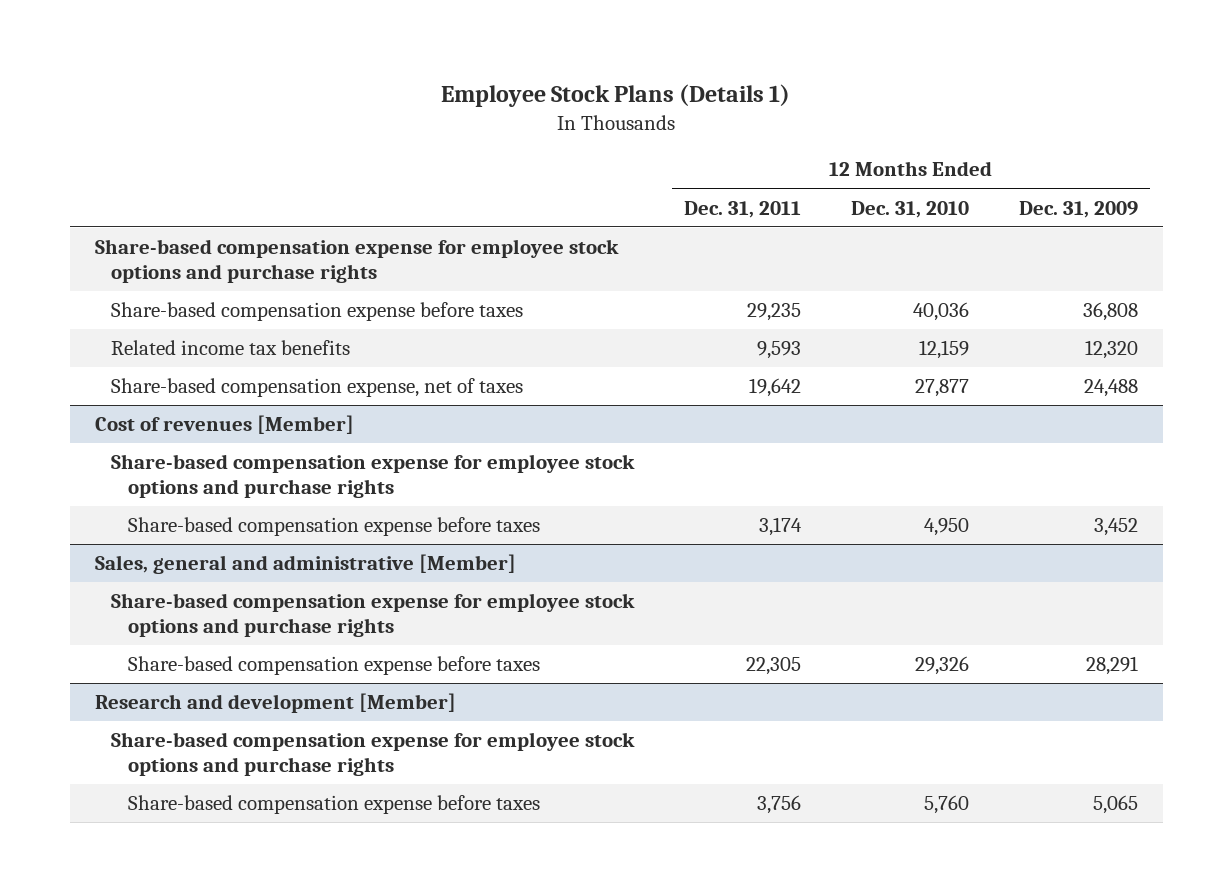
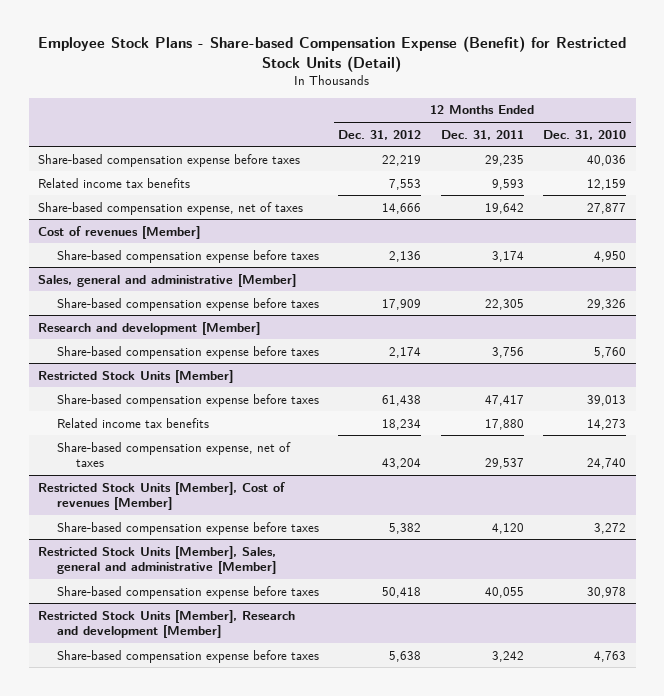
[441,83,791,107] Employee Stock Plans (Details 1) -> [38,36,627,73] Employee Stock Plans - Share-based Compensation Expense (Benefit) for Restricted Stock Units (Detail)
[1018,200,1138,218] Dec. 31, 2009 -> none
none -> [338,129,422,140] Dec. 31, 2012
[94,239,619,284] Share-based compensation expense for employee stock options and purchase rights -> none
[111,454,636,499] Share-based compensation expense for employee stock options and purchase rights -> none
[111,593,636,638] Share-based compensation expense for employee stock options and purchase rights -> none
[111,732,636,777] Share-based compensation expense for employee stock options and purchase rights -> none
none -> [38,369,234,383] Restricted Stock Units [Member]
none -> [57,393,320,407] Share-based compensation expense before taxes
none -> [57,417,210,428] Related income tax benefits
none -> [57,441,292,468] Share-based compensation expense, net of taxes
none -> [38,481,286,511] Restricted Stock Units [Member], Cost of revenues [Member]
none -> [57,521,320,535] Share-based compensation expense before taxes
none -> [38,545,277,575] Restricted Stock Units [Member], Sales, general and administrative [Member]
none -> [57,585,320,599] Share-based compensation expense before taxes
none -> [38,609,296,639] Restricted Stock Units [Member], Research and development [Member]
none -> [57,649,320,663] Share-based compensation expense before taxes

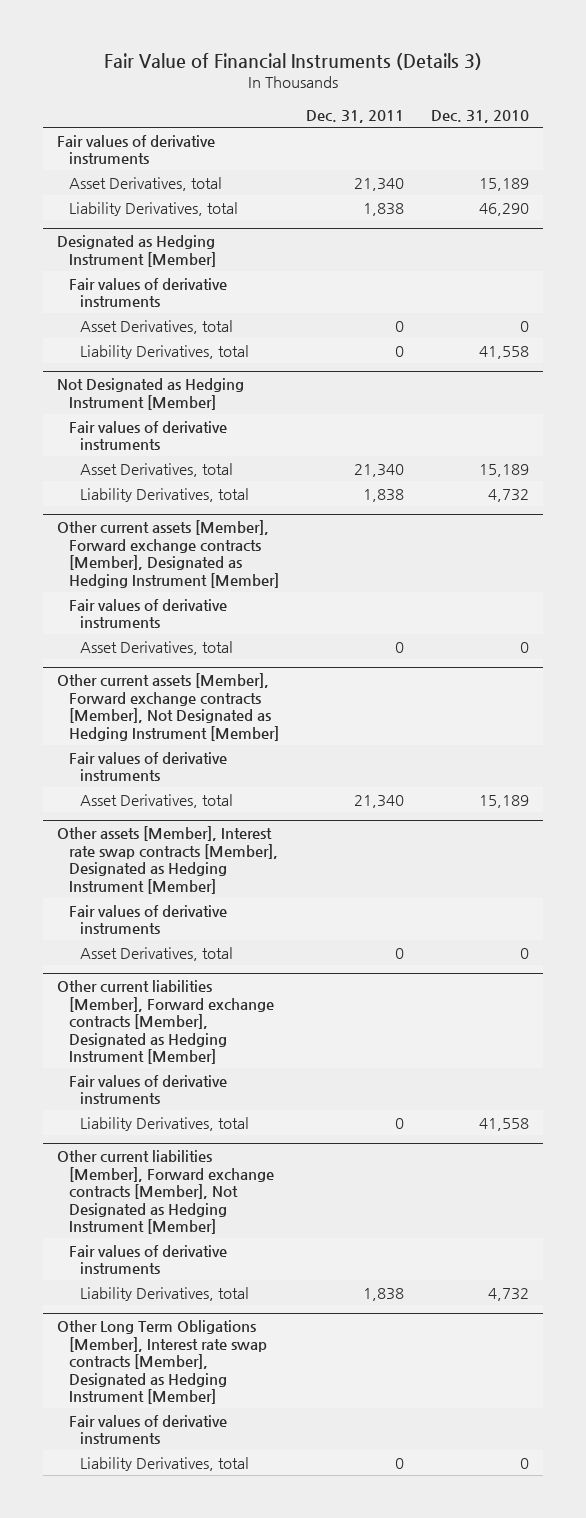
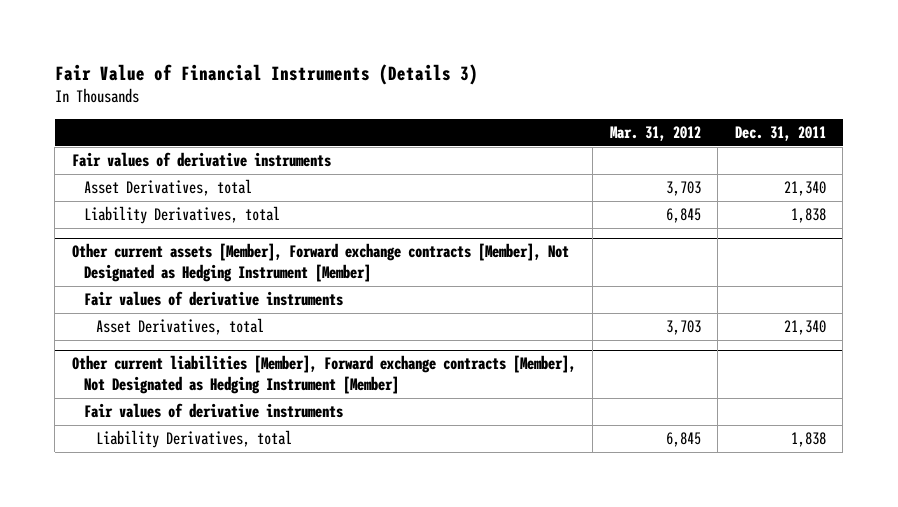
[431,110,530,124] Dec. 31, 2010 -> none
none -> [609,126,701,142] Mar. 31, 2012
[56,235,216,267] Designated as Hedging Instrument [Member] -> none
[68,277,227,308] Fair values of derivative instruments -> none
[80,319,234,334] Asset Derivatives, total -> none
[80,344,250,359] Liability Derivatives, total -> none
[56,378,244,410] Not Designated as Hedging Instrument [Member] -> none
[68,420,227,451] Fair values of derivative instruments -> none
[80,462,234,477] Asset Derivatives, total -> none
[80,487,250,502] Liability Derivatives, total -> none
[56,520,279,588] Other current assets [Member], Forward exchange contracts [Member], Designated as Hedging Instrument [Member] -> none
[68,598,227,629] Fair values of derivative instruments -> none
[80,640,234,655] Asset Derivatives, total -> none
[56,826,278,894] Other assets [Member], Interest rate swap contracts [Member], Designated as Hedging Instrument [Member] -> none
[68,904,227,935] Fair values of derivative instruments -> none
[80,946,234,961] Asset Derivatives, total -> none
[56,980,274,1065] Other current liabilities [Member], Forward exchange contracts [Member], Designated as Hedging Instrument [Member] -> none
[68,1074,227,1105] Fair values of derivative instruments -> none
[80,1116,250,1131] Liability Derivatives, total -> none
[56,1320,267,1405] Other Long Term Obligations [Member], Interest rate swap contracts [Member], Designated as Hedging Instrument [Member] -> none
[68,1414,227,1445] Fair values of derivative instruments -> none
[80,1456,250,1471] Liability Derivatives, total -> none

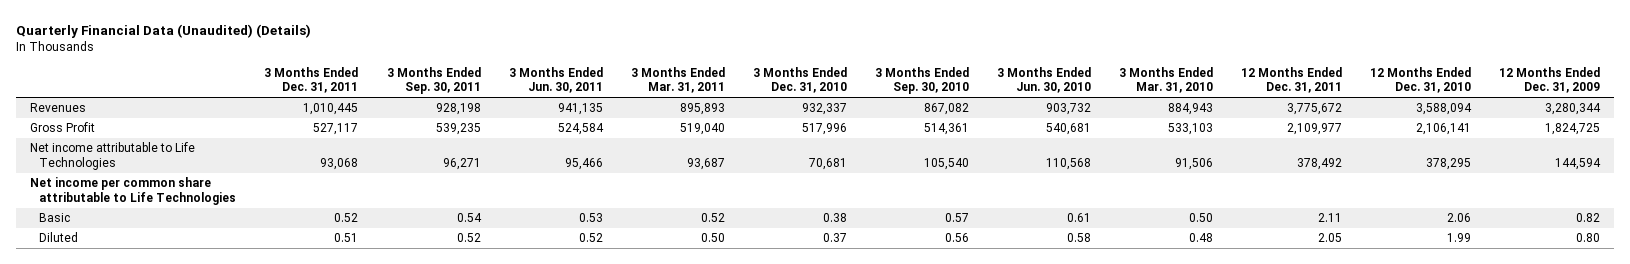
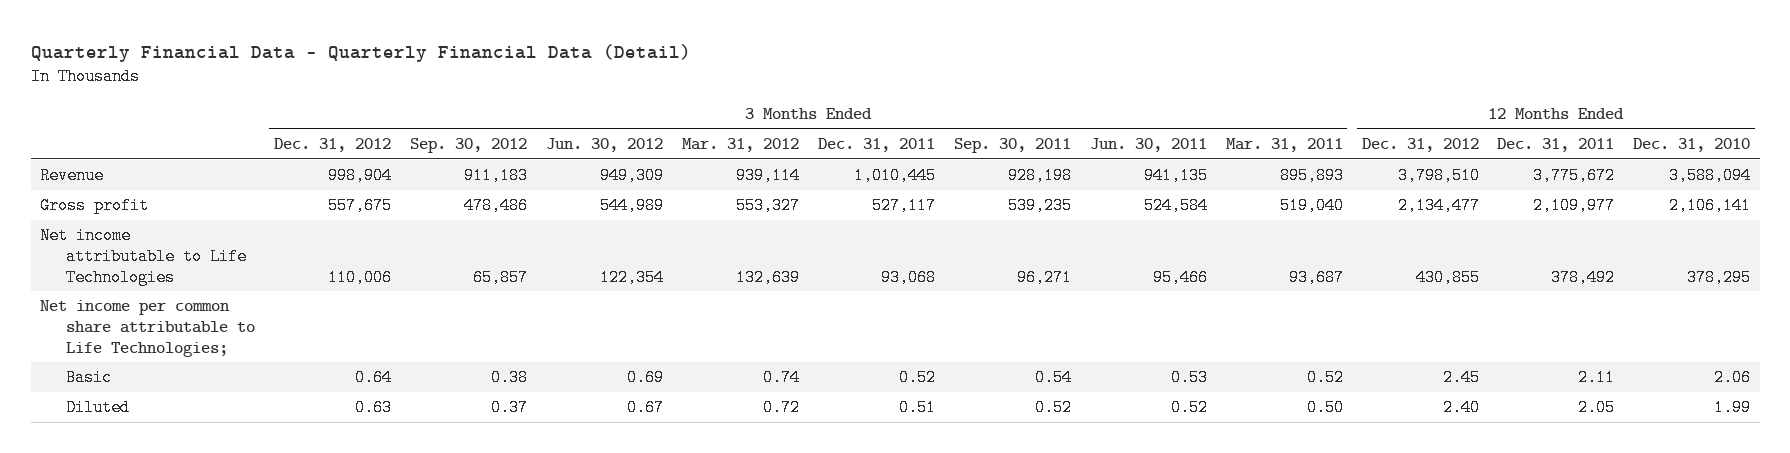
[16,23,312,38] Quarterly Financial Data (Unaudited) (Details) -> [30,43,691,62] Quarterly Financial Data - Quarterly Financial Data (Detail)
[752,66,847,94] 3 Months Ended Dec. 31, 2010 -> none
[874,66,969,95] 3 Months Ended Sep. 30, 2010 -> none
[996,66,1091,94] 3 Months Ended Jun. 30, 2010 -> none
[1118,66,1213,94] 3 Months Ended Mar. 31, 2010 -> none
[1498,66,1600,94] 12 Months Ended Dec. 31, 2009 -> none
none -> [274,138,392,153] Dec. 31, 2012
none -> [410,138,528,154] Sep. 30, 2012
none -> [545,138,663,153] Jun. 30, 2012
none -> [681,138,799,153] Mar. 31, 2012
none -> [1361,138,1479,153] Dec. 31, 2012
[30,103,87,113] Revenues -> [39,167,104,185] Revenue
[30,122,96,133] Gross Profit -> [39,197,149,215] Gross profit
[30,177,237,205] Net income per common share attributable to Life Technologies -> [39,300,256,357] Net income per common share attributable to Life Technologies;

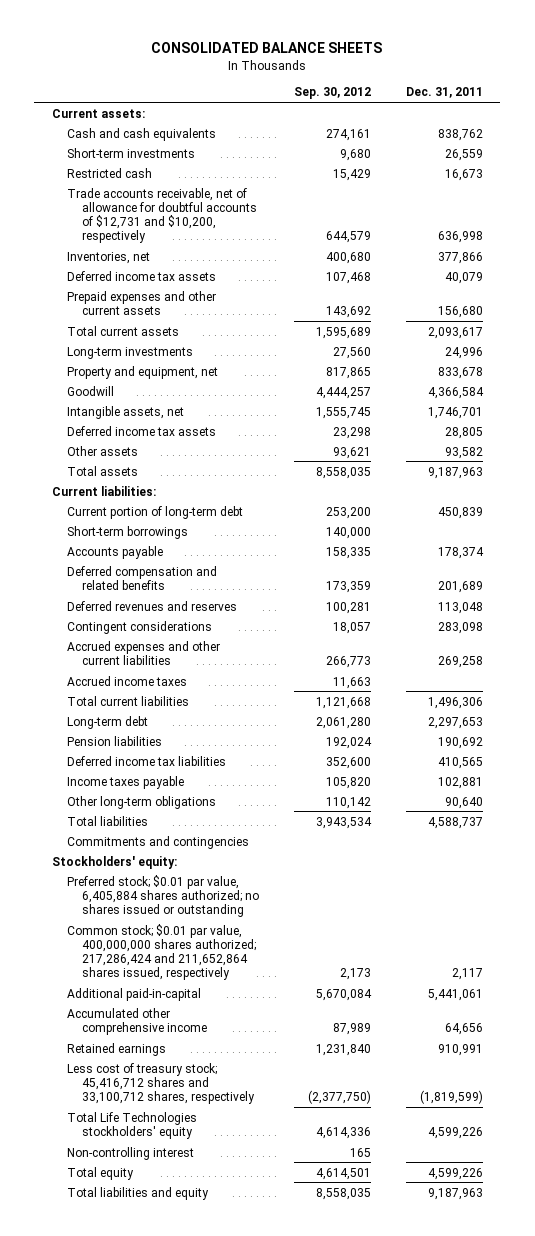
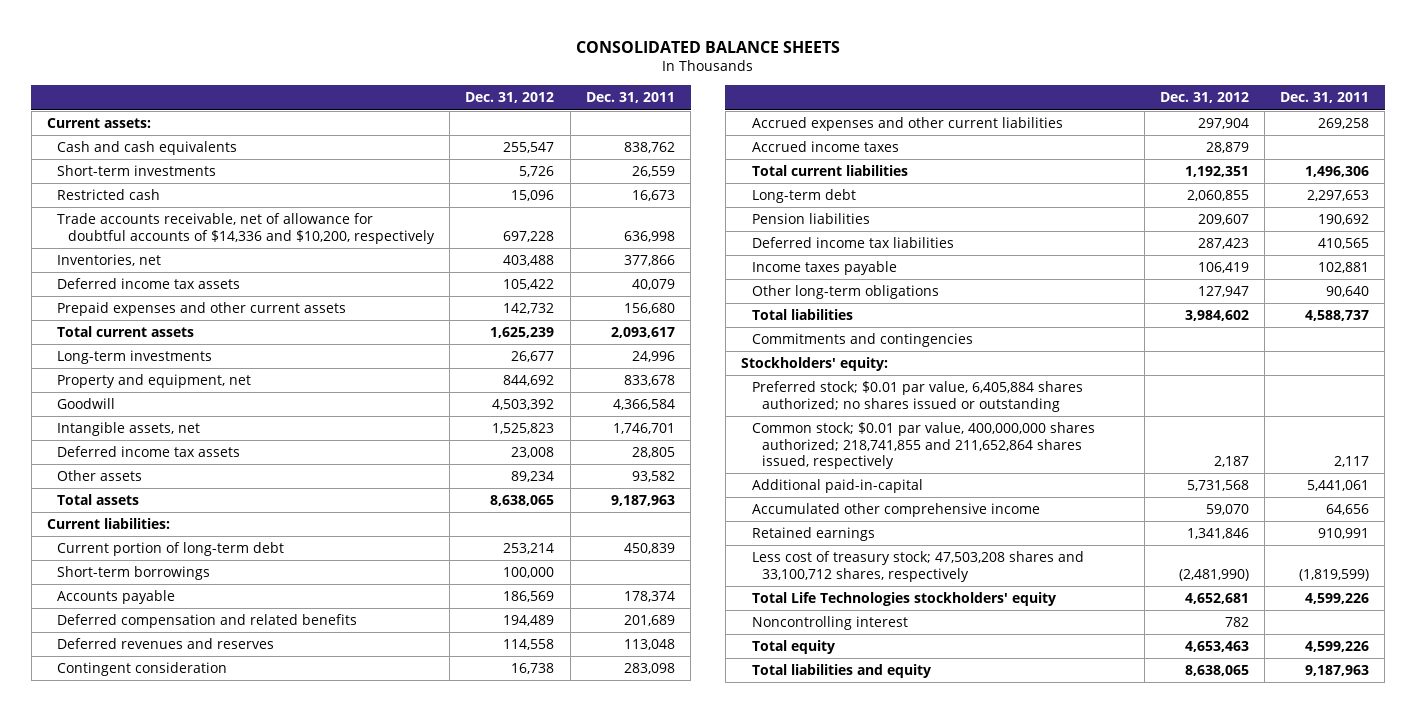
[294,87,372,100] Sep. 30, 2012 -> none
none -> [465,92,555,104] Dec. 31, 2012
[67,187,258,244] Trade accounts receivable, net of allowance for doubtful accounts of $12,731 and $10,200, respectively -> [57,213,436,244] Trade accounts receivable, net of allowance for doubtful accounts of $14,336 and $10,200, respectively
[67,620,213,634] Contingent considerations -> [57,662,228,677] Contingent consideration
[67,923,257,981] Common stock; $0.01 par value, 400,000,000 shares authorized; 217,286,424 and 211,652,864 shares issued, respectively -> [751,422,1095,469] Common stock; $0.01 par value, 400,000,000 shares authorized; 218,741,855 and 211,652,864 shares issued, respectively
[67,1062,256,1105] Less cost of treasury stock; 45,416,712 shares and 33,100,712 shares, respectively -> [751,551,1084,582] Less cost of treasury stock; 47,503,208 shares and 33,100,712 shares, respectively
[67,1146,195,1160] Non-controlling interest -> [751,616,908,631] Noncontrolling interest

